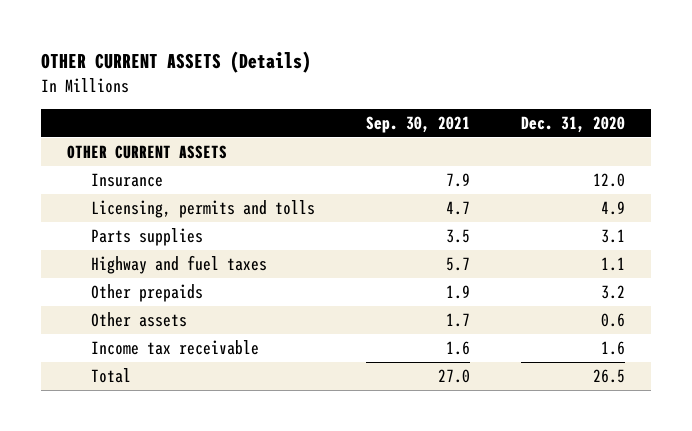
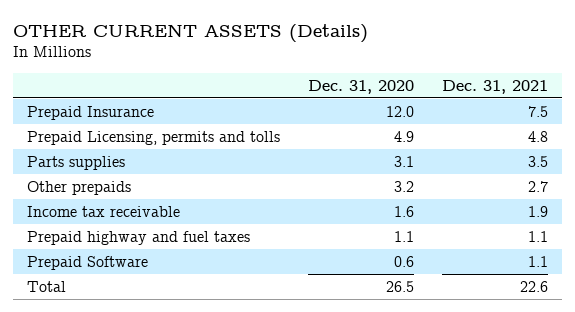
[365,115,470,133] Sep. 30, 2021 -> none
none -> [442,79,549,94] Dec. 31, 2021
[66,145,227,160] OTHER CURRENT ASSETS -> none
[90,173,163,188] Insurance -> [27,105,155,120] Prepaid Insurance
[90,200,315,219] Licensing, permits and tolls -> [27,130,281,145] Prepaid Licensing, permits and tolls
[90,255,267,275] Highway and fuel taxes -> none
[90,312,187,328] Other assets -> none
none -> [27,230,251,245] Prepaid highway and fuel taxes
none -> [27,255,149,270] Prepaid Software

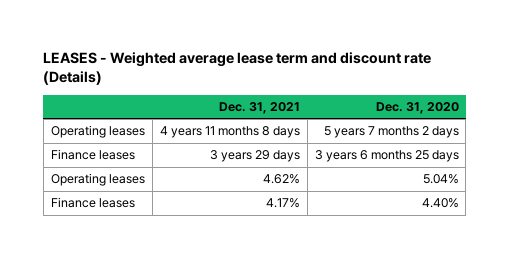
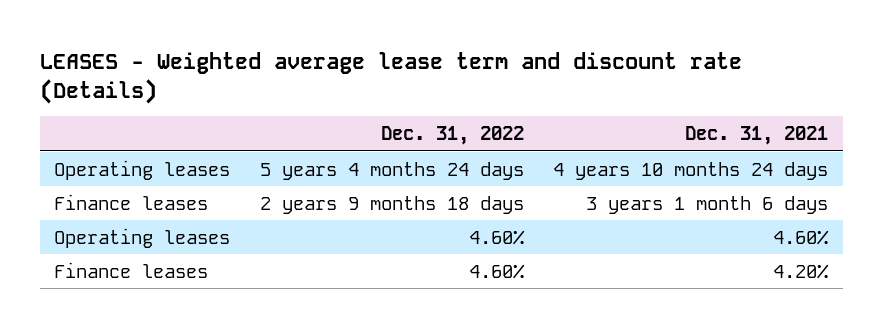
[375,101,459,114] Dec. 31, 2020 -> none
none -> [380,125,524,145] Dec. 31, 2022
[159,126,300,139] 4 years 11 months 8 days -> [553,161,829,180] 4 years 10 months 24 days
[209,150,300,163] 3 years 29 days -> [586,195,829,214] 3 years 1 month 6 days
[262,174,300,185] 4.62% -> [773,229,830,245] 4.60%
[265,198,300,209] 4.17% -> [773,263,830,279] 4.20%

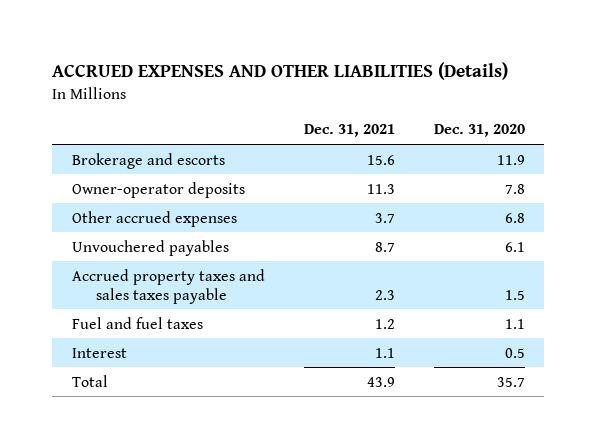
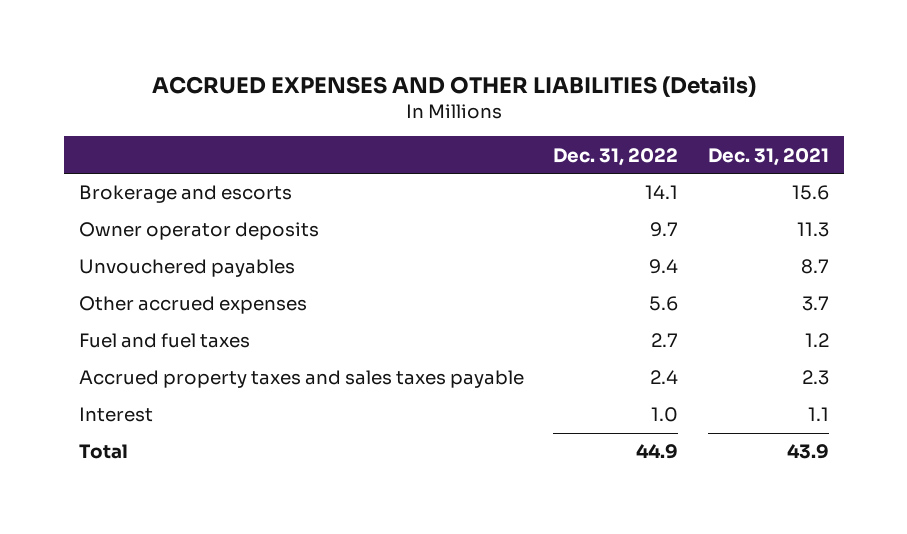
[433,124,525,138] Dec. 31, 2020 -> none
none -> [553,147,679,166] Dec. 31, 2022
[71,181,245,198] Owner-operator deposits -> [78,222,319,241] Owner operator deposits
[71,210,237,227] Other accrued expenses -> [78,296,307,315] Other accrued expenses
[71,268,265,304] Accrued property taxes and sales taxes payable -> [78,370,524,389] Accrued property taxes and sales taxes payable

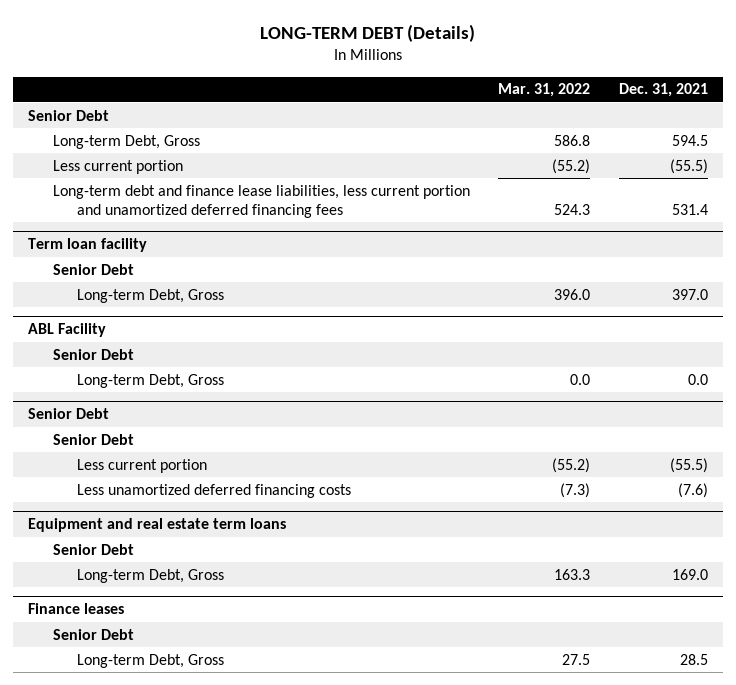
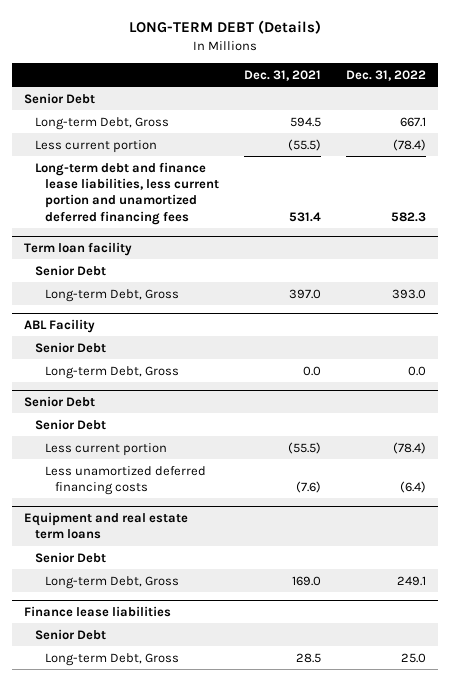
[498,83,591,98] Mar. 31, 2022 -> none
none -> [345,69,426,81] Dec. 31, 2022
[27,603,124,615] Finance leases -> [24,605,172,617] Finance lease liabilities

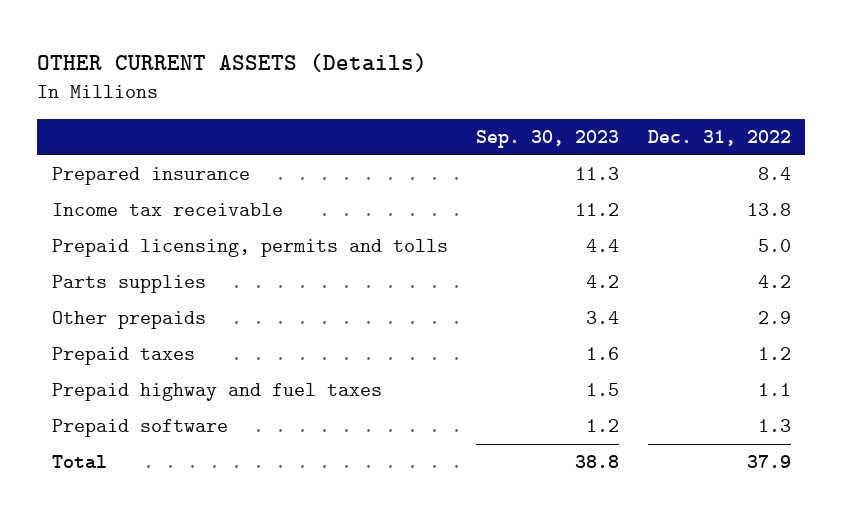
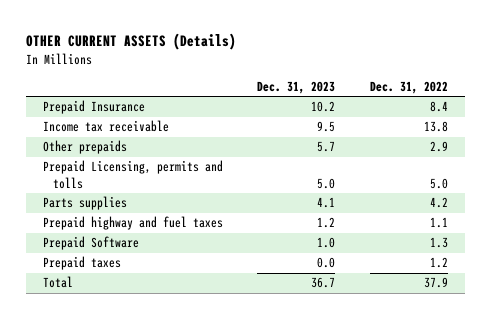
[476,130,620,149] Sep. 30, 2023 -> none
none -> [257,80,336,94] Dec. 31, 2023
[51,167,250,186] Prepared insurance -> [43,100,146,115] Prepaid Insurance
[51,239,448,258] Prepaid licensing, permits and tolls -> none
none -> [43,160,224,189] Prepaid Licensing, permits and tolls
[51,275,206,294] Parts supplies -> [43,196,128,211] Parts supplies
[51,419,228,438] Prepaid software -> [43,236,140,251] Prepaid Software
[51,347,195,366] Prepaid taxes -> [43,256,122,271] Prepaid taxes

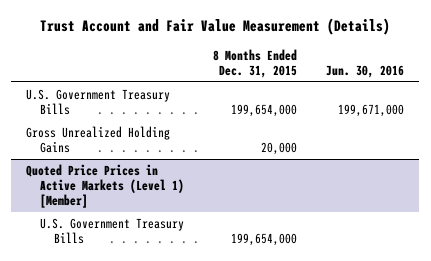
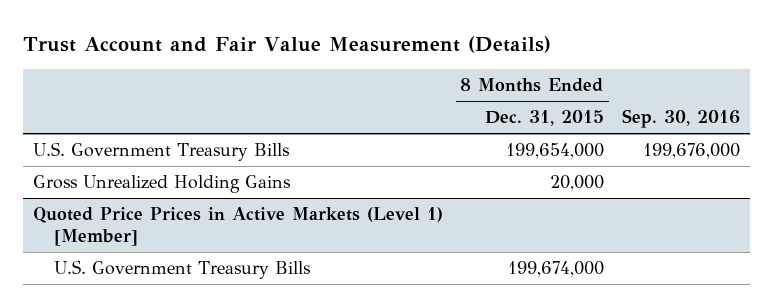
[326,65,405,79] Jun. 30, 2016 -> none
none -> [622,109,741,129] Sep. 30, 2016
[231,232,298,246] 199,654,000 -> [507,261,604,278] 199,674,000

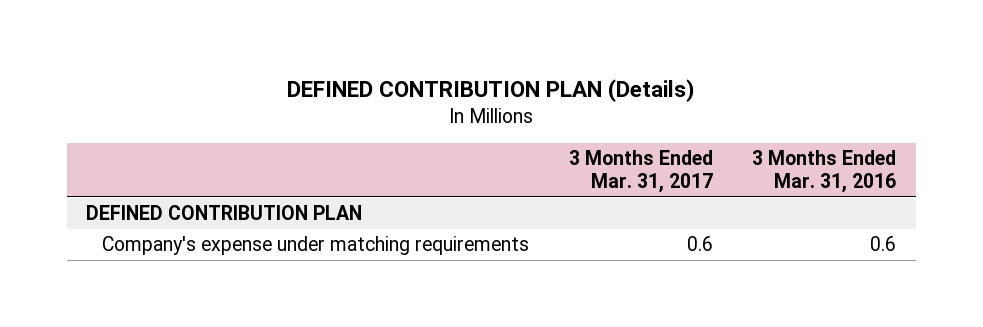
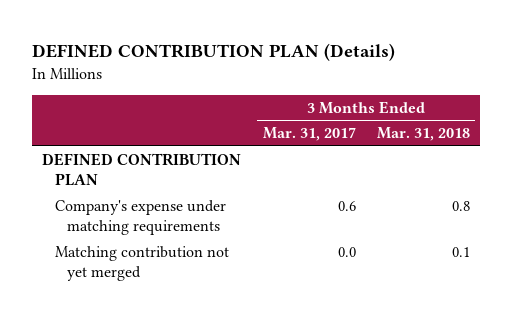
[752,150,897,194] 3 Months Ended Mar. 31, 2016 -> none
none -> [376,127,470,142] Mar. 31, 2018
none -> [54,245,229,282] Matching contribution not yet merged

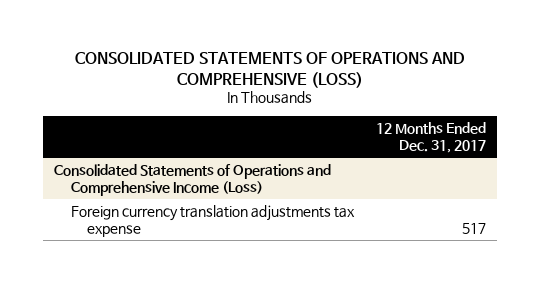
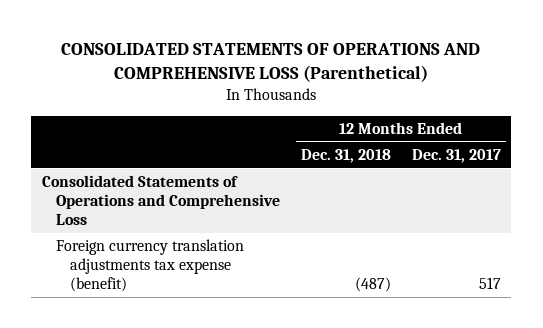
[74,51,465,88] CONSOLIDATED STATEMENTS OF OPERATIONS AND COMPREHENSIVE (LOSS) -> [61,43,481,83] CONSOLIDATED STATEMENTS OF OPERATIONS AND COMPREHENSIVE LOSS (Parenthetical)
none -> [300,148,391,163] Dec. 31, 2018
[54,163,332,197] Consolidated Statements of Operations and Comprehensive Income (Loss) -> [41,175,280,226] Consolidated Statements of Operations and Comprehensive Loss
[70,204,355,238] Foreign currency translation adjustments tax expense -> [55,239,244,293] Foreign currency translation adjustments tax expense (benefit)

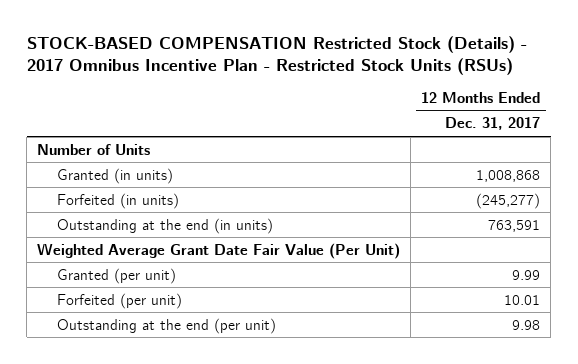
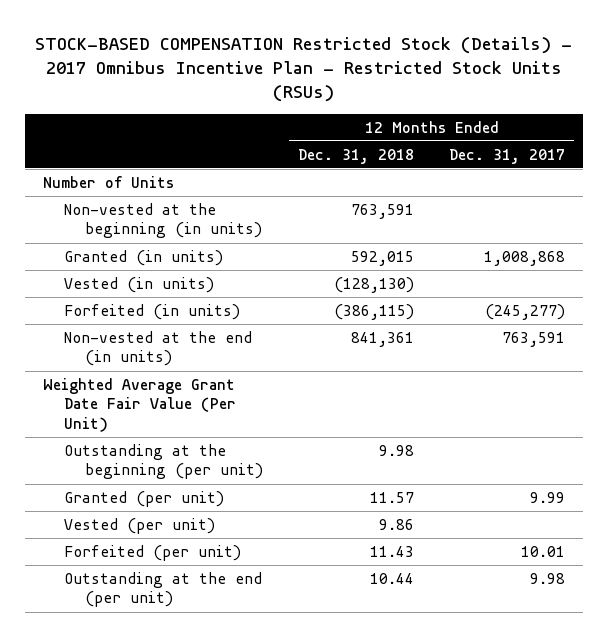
none -> [298,148,415,164] Dec. 31, 2018
none -> [63,202,263,239] Non-vested at the beginning (in units)
none -> [63,276,214,293] Vested (in units)
[56,217,273,234] Outstanding at the end (in units) -> [63,330,252,367] Non-vested at the end (in units)
none -> [63,443,264,480] Outstanding at the beginning (per unit)
none -> [63,517,215,534] Vested (per unit)

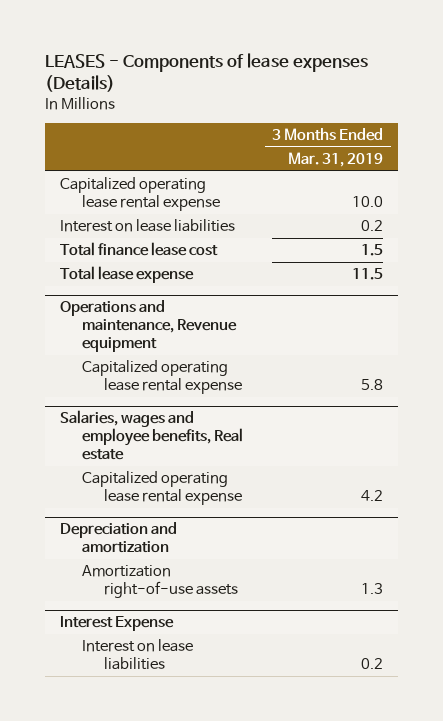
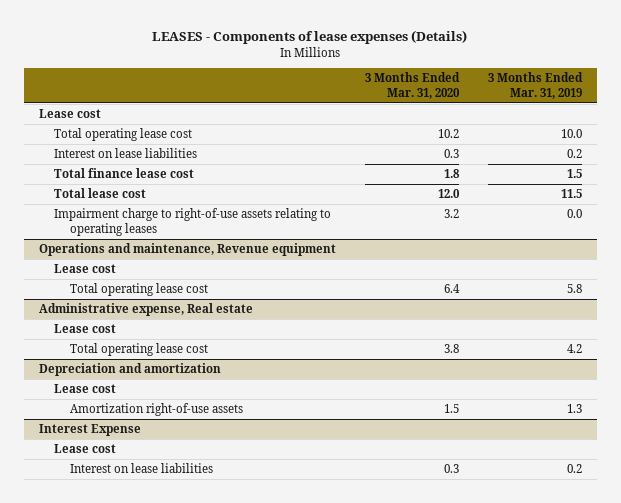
none -> [364,71,460,99] 3 Months Ended Mar. 31, 2020
none -> [38,109,101,119] Lease cost
[59,177,220,212] Capitalized operating lease rental expense -> [54,128,193,142] Total operating lease cost
[59,266,194,284] Total lease expense -> [54,188,147,199] Total lease cost
none -> [54,208,332,236] Impairment charge to right-of-use assets relating to operating leases
[59,410,243,461] Salaries, wages and employee benefits, Real estate -> none
none -> [54,264,117,274] Lease cost
[81,360,242,395] Capitalized operating lease rental expense -> [69,283,208,297] Total operating lease cost
none -> [38,303,253,317] Administrative expense, Real estate
none -> [54,324,117,334] Lease cost
[81,471,242,506] Capitalized operating lease rental expense -> [69,343,208,357] Total operating lease cost
none -> [54,384,117,394] Lease cost
none -> [54,444,117,454] Lease cost

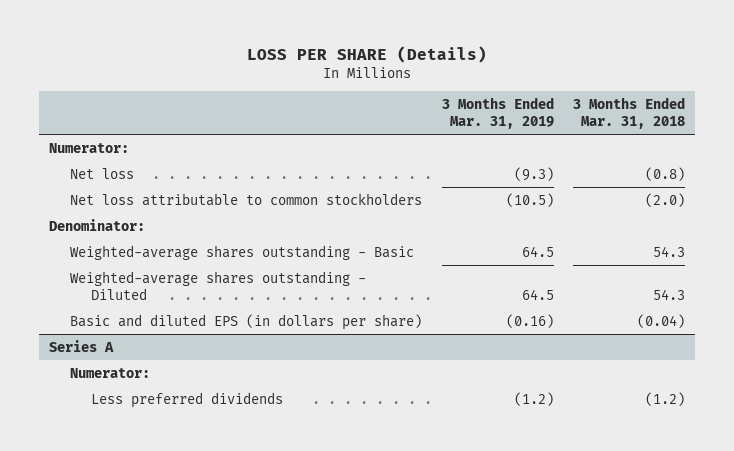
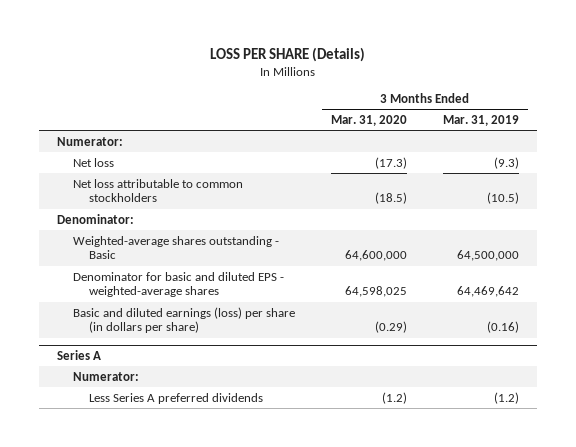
[573,96,686,129] 3 Months Ended Mar. 31, 2018 -> none
none -> [331,114,408,126] Mar. 31, 2020
[70,270,367,300] Weighted-average shares outstanding - Diluted -> none
[521,245,554,257] 64.5 -> [457,250,520,262] 64,500,000
none -> [72,271,284,298] Denominator for basic and diluted EPS - weighted-average shares
[70,313,423,330] Basic and diluted EPS (in dollars per share) -> [72,306,295,334] Basic and diluted earnings (loss) per share (in dollars per share)
[91,391,284,408] Less preferred dividends -> [88,392,263,404] Less Series A preferred dividends

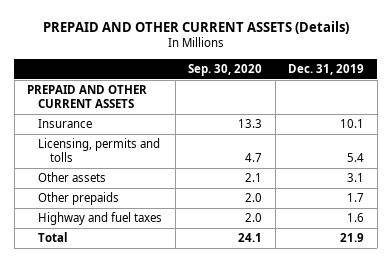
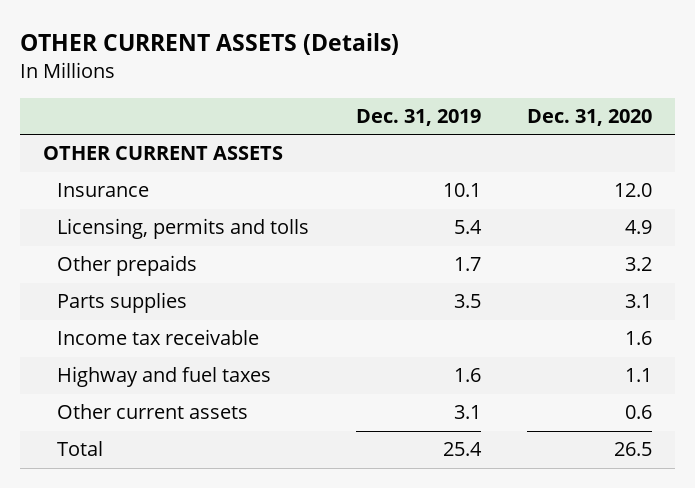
[42,20,349,34] PREPAID AND OTHER CURRENT ASSETS (Details) -> [19,32,399,55] OTHER CURRENT ASSETS (Details)
[188,63,263,76] Sep. 30, 2020 -> none
none -> [527,109,653,127] Dec. 31, 2020
[27,85,148,109] PREPAID AND OTHER CURRENT ASSETS -> [42,146,283,161] OTHER CURRENT ASSETS
[38,172,107,183] Other assets -> none
none -> [57,292,188,314] Parts supplies
none -> [57,329,260,346] Income tax receivable
none -> [57,404,249,420] Other current assets
[340,233,365,243] 21.9 -> [442,442,482,457] 25.4

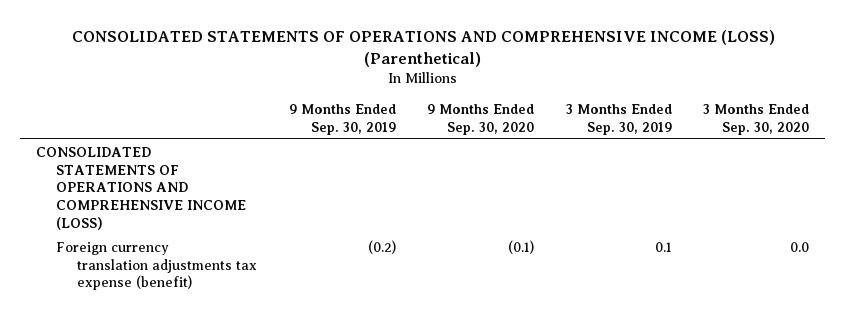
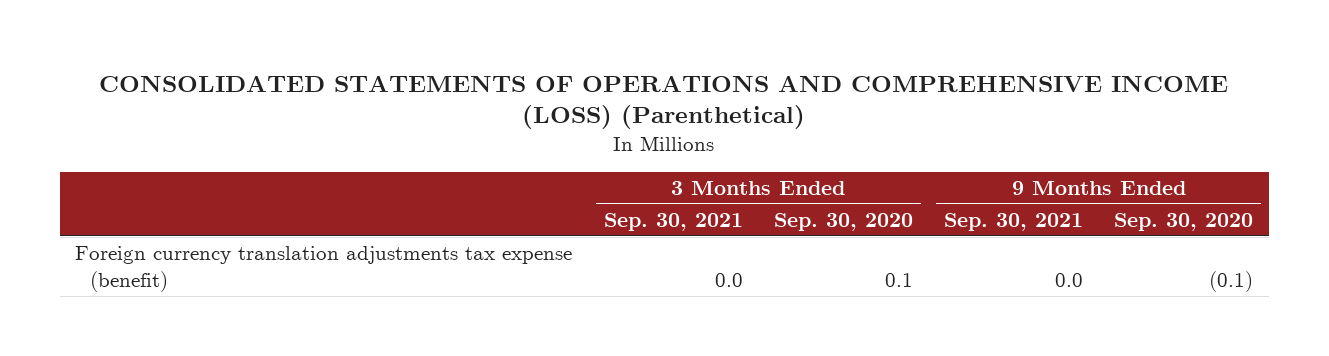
[288,103,396,135] 9 Months Ended Sep. 30, 2019 -> none
[565,103,672,135] 3 Months Ended Sep. 30, 2019 -> none
none -> [603,212,743,231] Sep. 30, 2021
none -> [943,212,1083,231] Sep. 30, 2021
[35,146,247,230] CONSOLIDATED STATEMENTS OF OPERATIONS AND COMPREHENSIVE INCOME (LOSS) -> none
[790,241,810,252] 0.0 -> [884,272,913,287] 0.1

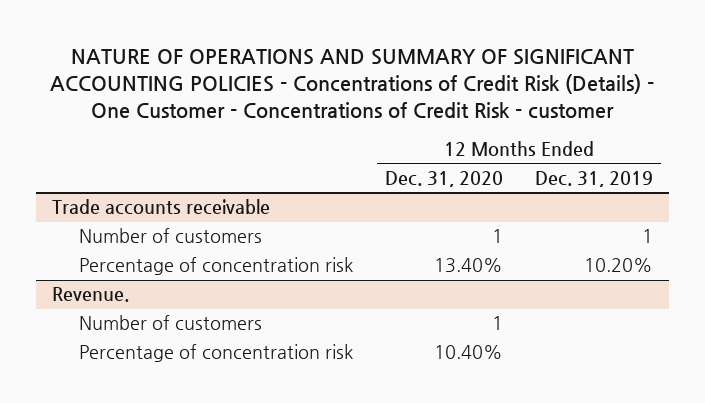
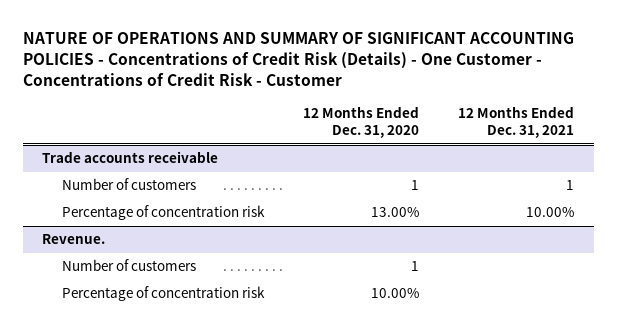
[50,48,655,120] NATURE OF OPERATIONS AND SUMMARY OF SIGNIFICANT ACCOUNTING POLICIES - Concentrations of Credit Risk (Details) - One Customer - Concentrations of Credit Risk - customer -> [22,31,574,86] NATURE OF OPERATIONS AND SUMMARY OF SIGNIFICANT ACCOUNTING POLICIES - Concentrations of Credit Risk (Details) - One Customer - Concentrations of Credit Risk - Customer
[535,170,654,187] Dec. 31, 2019 -> none
none -> [458,105,575,139] 12 Months Ended Dec. 31, 2021
[433,258,503,274] 13.40% -> [371,207,420,218] 13.00%
[433,345,503,360] 10.40% -> [371,288,420,299] 10.00%

